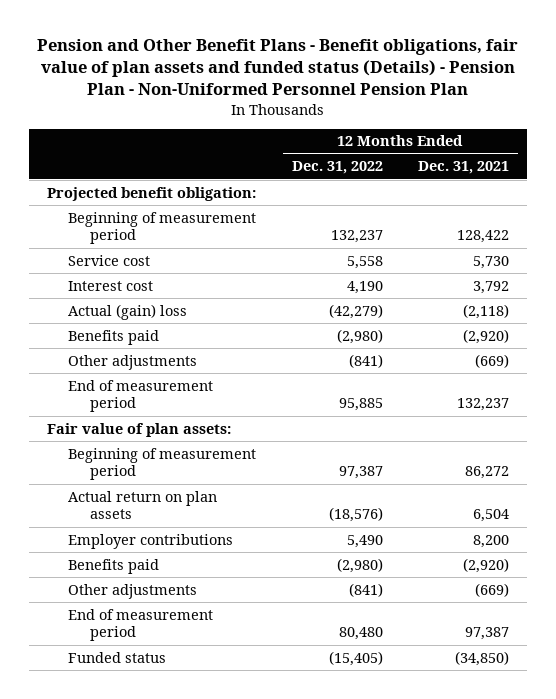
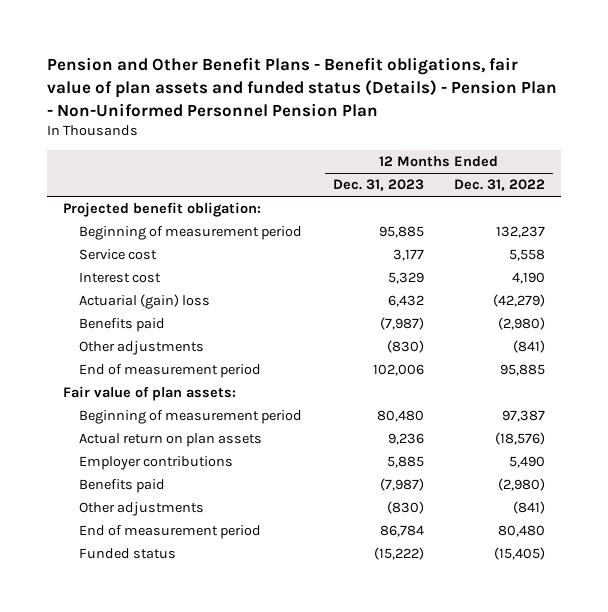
[418,161,510,175] Dec. 31, 2021 -> none
none -> [332,179,424,192] Dec. 31, 2023
[68,303,188,320] Actual (gain) loss -> [79,294,211,310] Actuarial (gain) loss

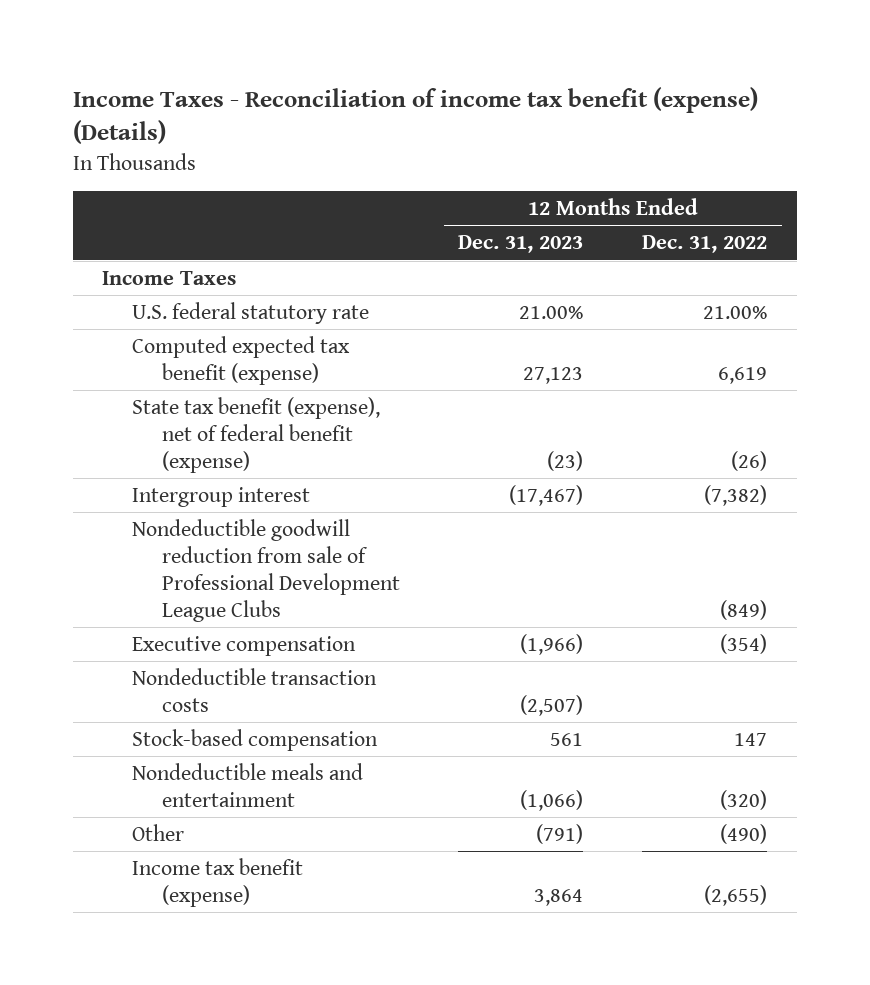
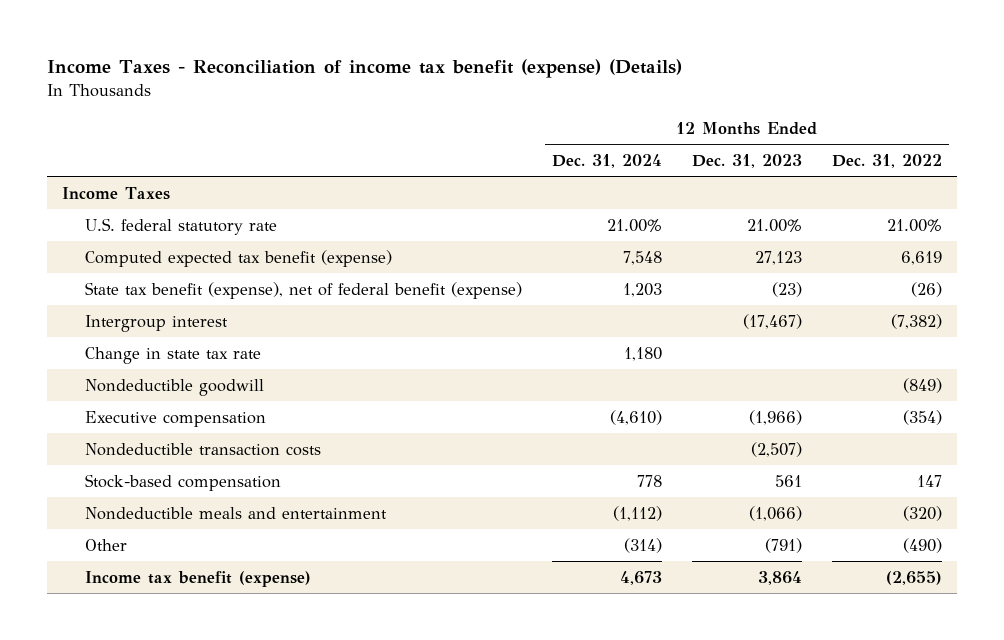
none -> [552,154,663,169] Dec. 31, 2024
none -> [85,346,262,364] Change in state tax rate
[132,518,400,622] Nondeductible goodwill reduction from sale of Professional Development League Clubs -> [85,378,265,396] Nondeductible goodwill

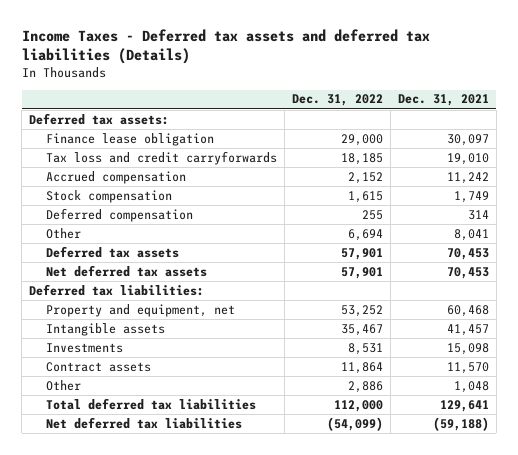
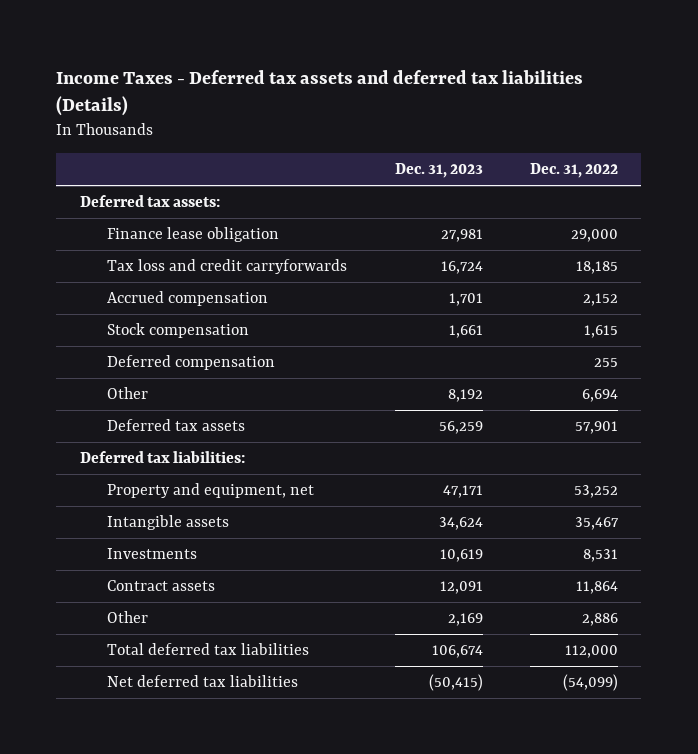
[397,94,489,107] Dec. 31, 2021 -> none
none -> [394,163,483,179] Dec. 31, 2023
[45,264,207,277] Net deferred tax assets -> none

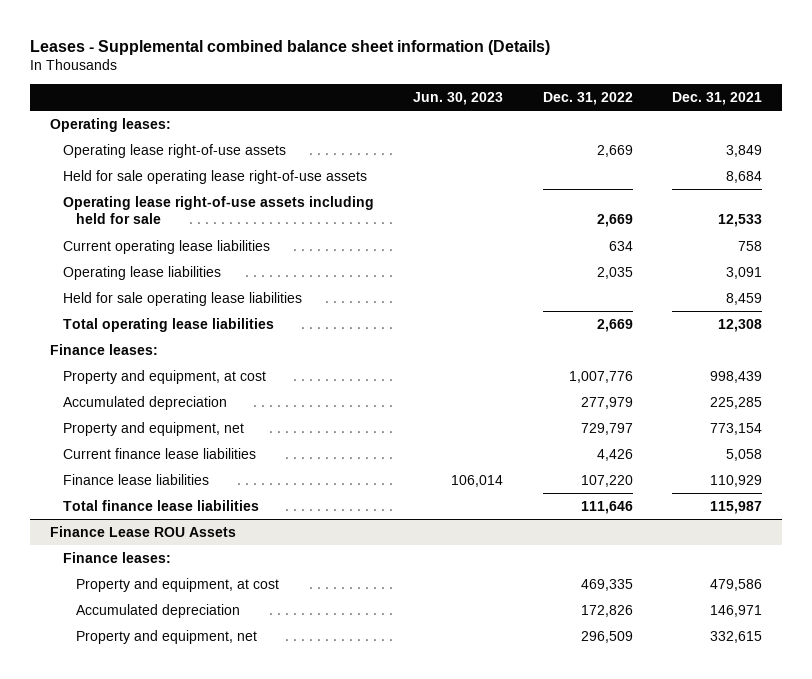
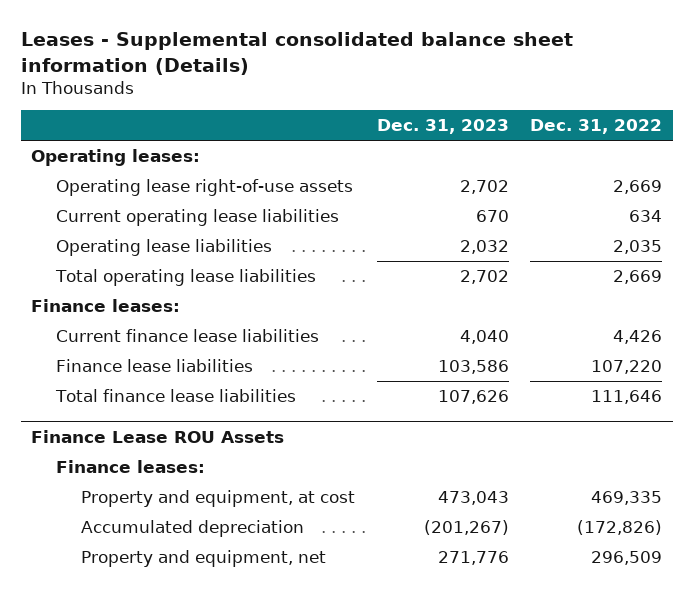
[29,39,550,55] Leases - Supplemental combined balance sheet information (Details) -> [20,32,573,75] Leases - Supplemental consolidated balance sheet information (Details)
[413,92,504,106] Jun. 30, 2023 -> none
[672,92,763,106] Dec. 31, 2021 -> none
none -> [376,119,509,135] Dec. 31, 2023
[62,169,367,184] Held for sale operating lease right-of-use assets -> none
[62,195,374,225] Operating lease right-of-use assets including held for sale -> none
[62,291,302,306] Held for sale operating lease liabilities -> none
[62,369,266,384] Property and equipment, at cost -> none
[62,395,227,410] Accumulated depreciation -> none
[62,421,244,436] Property and equipment, net -> none
[580,604,633,617] 172,826 -> [577,519,663,535] (172,826)

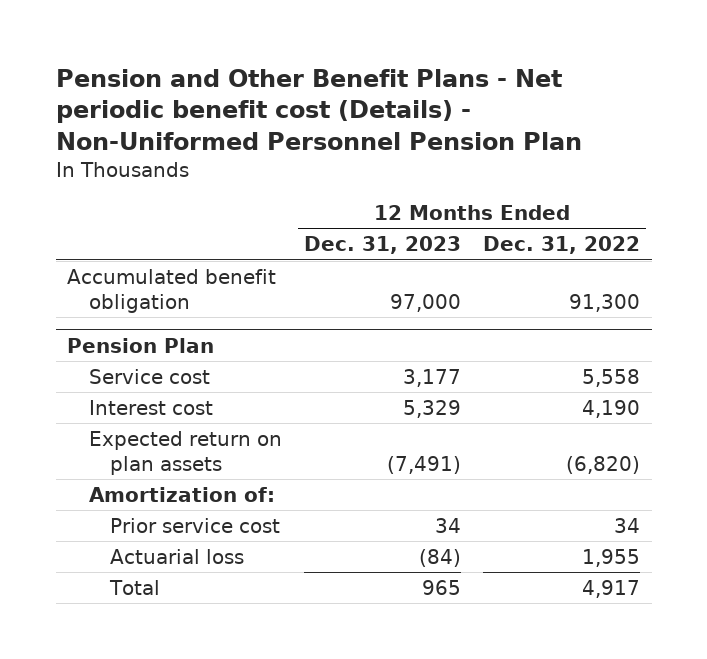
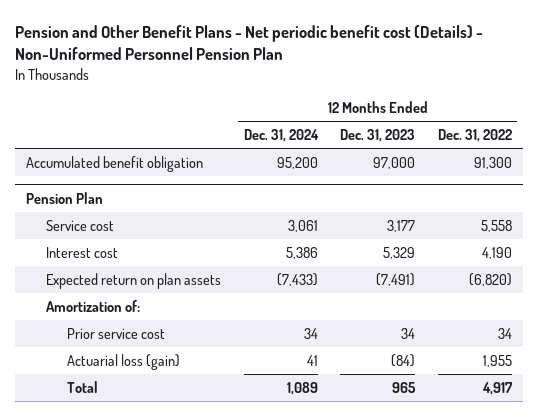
none -> [243,129,319,143] Dec. 31, 2024
[110,548,245,564] Actuarial loss -> [66,353,180,370] Actuarial loss (gain)

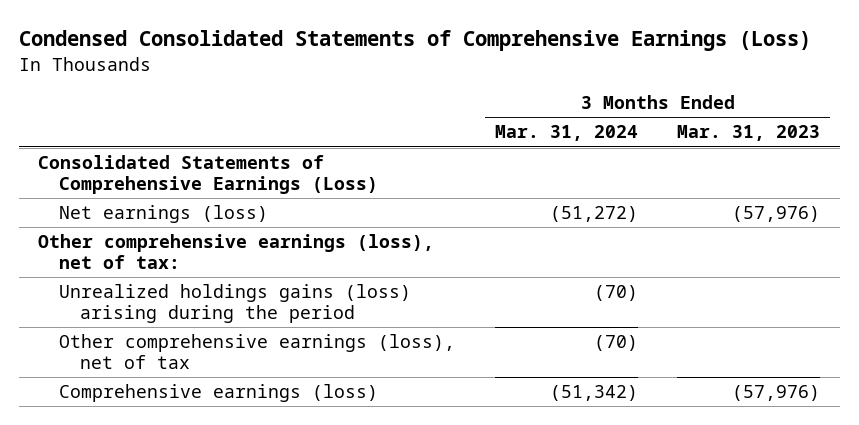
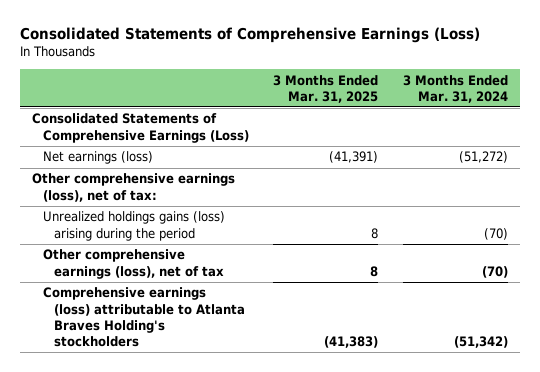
[18,30,811,52] Condensed Consolidated Statements of Comprehensive Earnings (Loss) -> [19,27,480,44] Consolidated Statements of Comprehensive Earnings (Loss)
[677,125,821,142] Mar. 31, 2023 -> none
none -> [273,74,379,103] 3 Months Ended Mar. 31, 2025
[59,383,379,402] Comprehensive earnings (loss) -> [42,287,245,348] Comprehensive earnings (loss) attributable to Atlanta Braves Holding's stockholders

